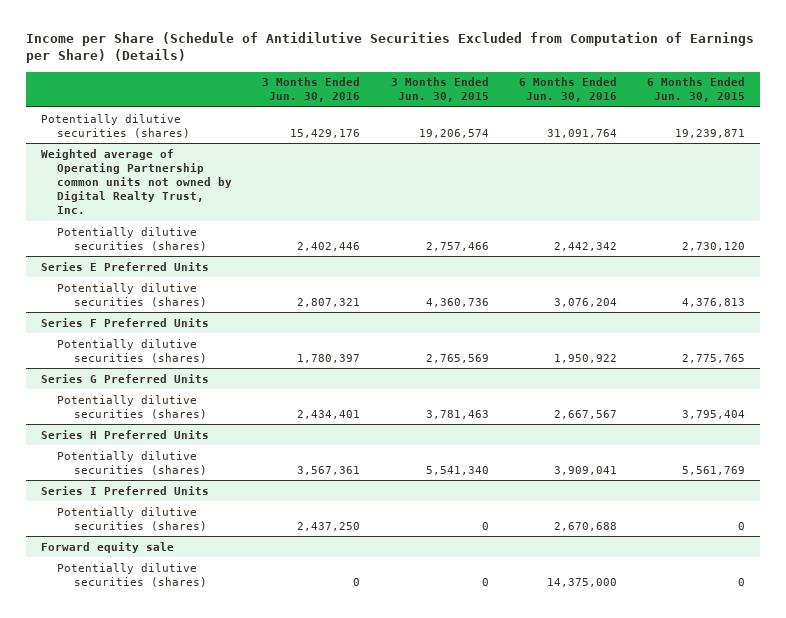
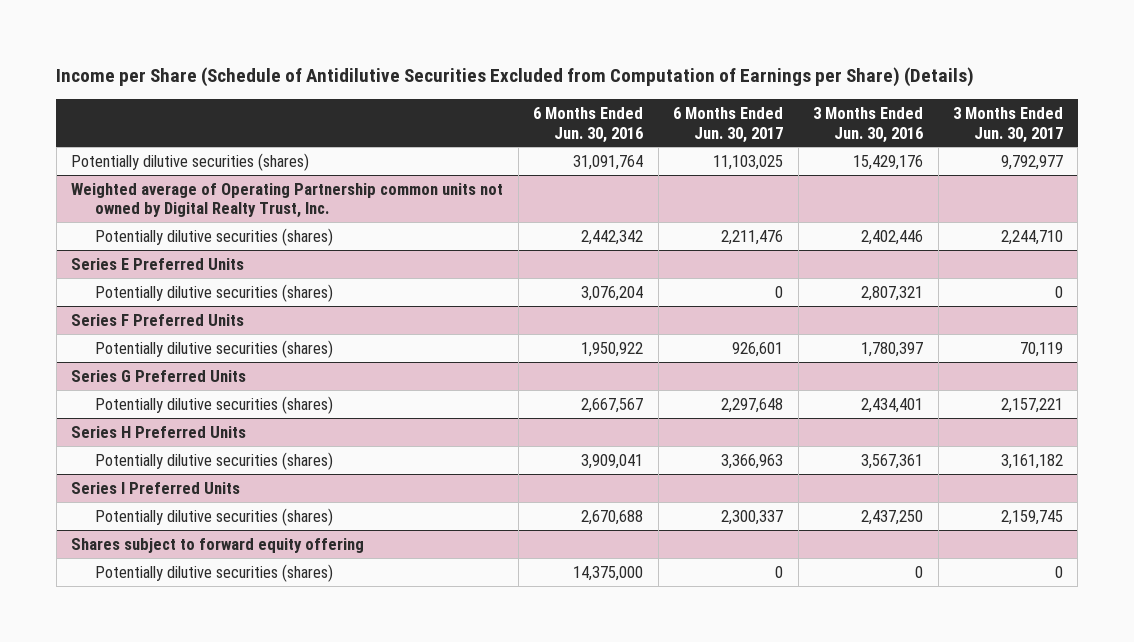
[390,77,489,103] 3 Months Ended Jun. 30, 2015 -> none
[646,77,745,103] 6 Months Ended Jun. 30, 2015 -> none
none -> [673,106,784,143] 6 Months Ended Jun. 30, 2017
none -> [952,106,1063,143] 3 Months Ended Jun. 30, 2017
[40,541,174,553] Forward equity sale -> [71,537,365,553] Shares subject to forward equity offering

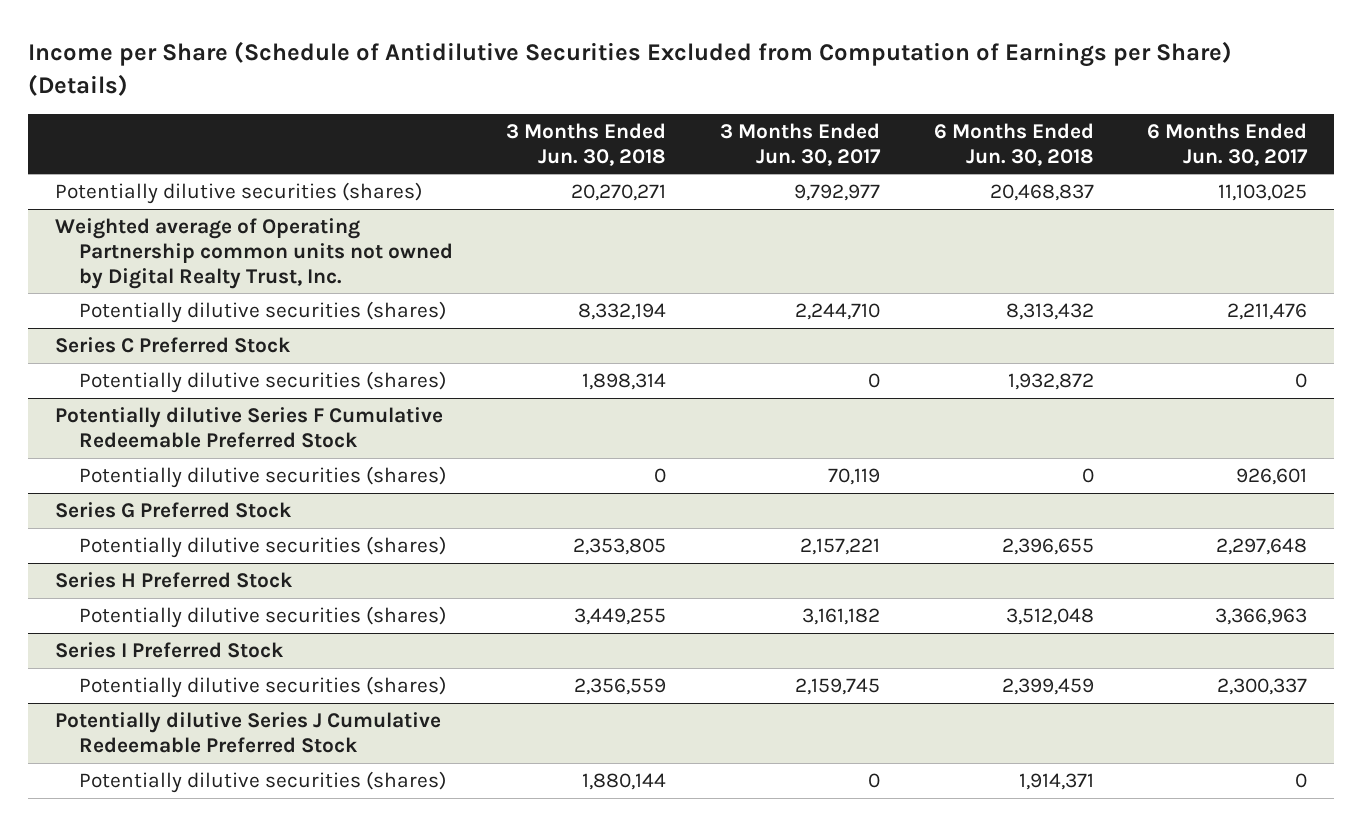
[533,106,644,143] 6 Months Ended Jun. 30, 2016 -> none
[813,106,924,143] 3 Months Ended Jun. 30, 2016 -> none
none -> [506,122,667,166] 3 Months Ended Jun. 30, 2018
none -> [933,122,1094,166] 6 Months Ended Jun. 30, 2018
[71,257,245,270] Series E Preferred Units -> none
none -> [54,336,291,353] Series C Preferred Stock
[71,313,245,326] Series F Preferred Units -> [54,406,443,448] Potentially dilutive Series F Cumulative Redeemable Preferred Stock
[71,369,247,382] Series G Preferred Units -> [54,501,292,518] Series G Preferred Stock
[71,425,247,438] Series H Preferred Units -> [54,571,293,588] Series H Preferred Stock
[71,481,241,494] Series I Preferred Units -> [54,641,284,658] Series I Preferred Stock
[71,537,365,553] Shares subject to forward equity offering -> none
none -> [54,711,441,753] Potentially dilutive Series J Cumulative Redeemable Preferred Stock

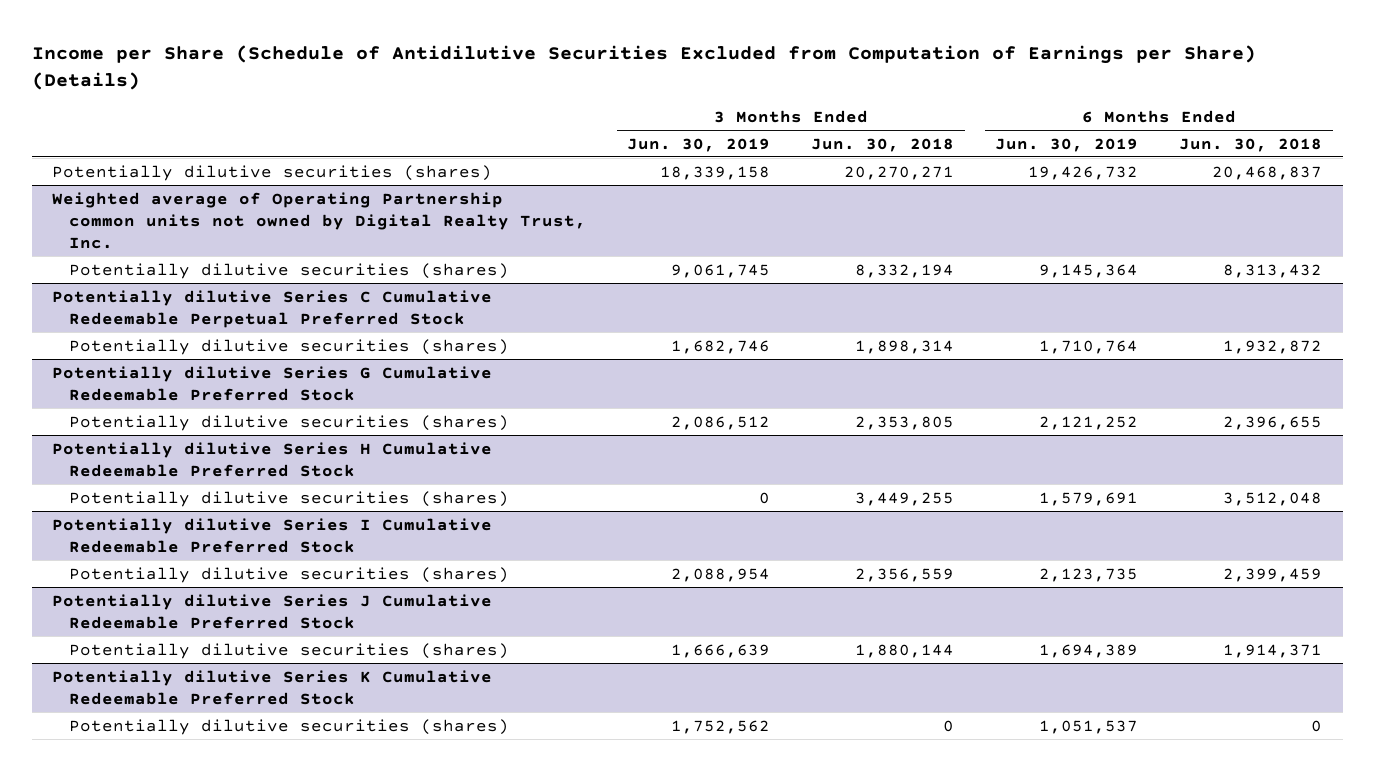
[720,122,882,166] 3 Months Ended Jun. 30, 2017 -> none
[1147,122,1309,166] 6 Months Ended Jun. 30, 2017 -> none
none -> [627,137,771,152] Jun. 30, 2019
none -> [995,137,1139,152] Jun. 30, 2019
[54,336,291,353] Series C Preferred Stock -> [52,289,493,328] Potentially dilutive Series C Cumulative Redeemable Perpetual Preferred Stock
[54,406,443,448] Potentially dilutive Series F Cumulative Redeemable Preferred Stock -> none
[78,465,446,488] Potentially dilutive securities (shares) -> none
[54,501,292,518] Series G Preferred Stock -> [52,365,493,401] Potentially dilutive Series G Cumulative Redeemable Preferred Stock
[54,571,293,588] Series H Preferred Stock -> [52,441,493,477] Potentially dilutive Series H Cumulative Redeemable Preferred Stock
[54,641,284,658] Series I Preferred Stock -> [52,517,493,553] Potentially dilutive Series I Cumulative Redeemable Preferred Stock
none -> [52,669,493,705] Potentially dilutive Series K Cumulative Redeemable Preferred Stock
none -> [69,718,510,735] Potentially dilutive securities (shares)

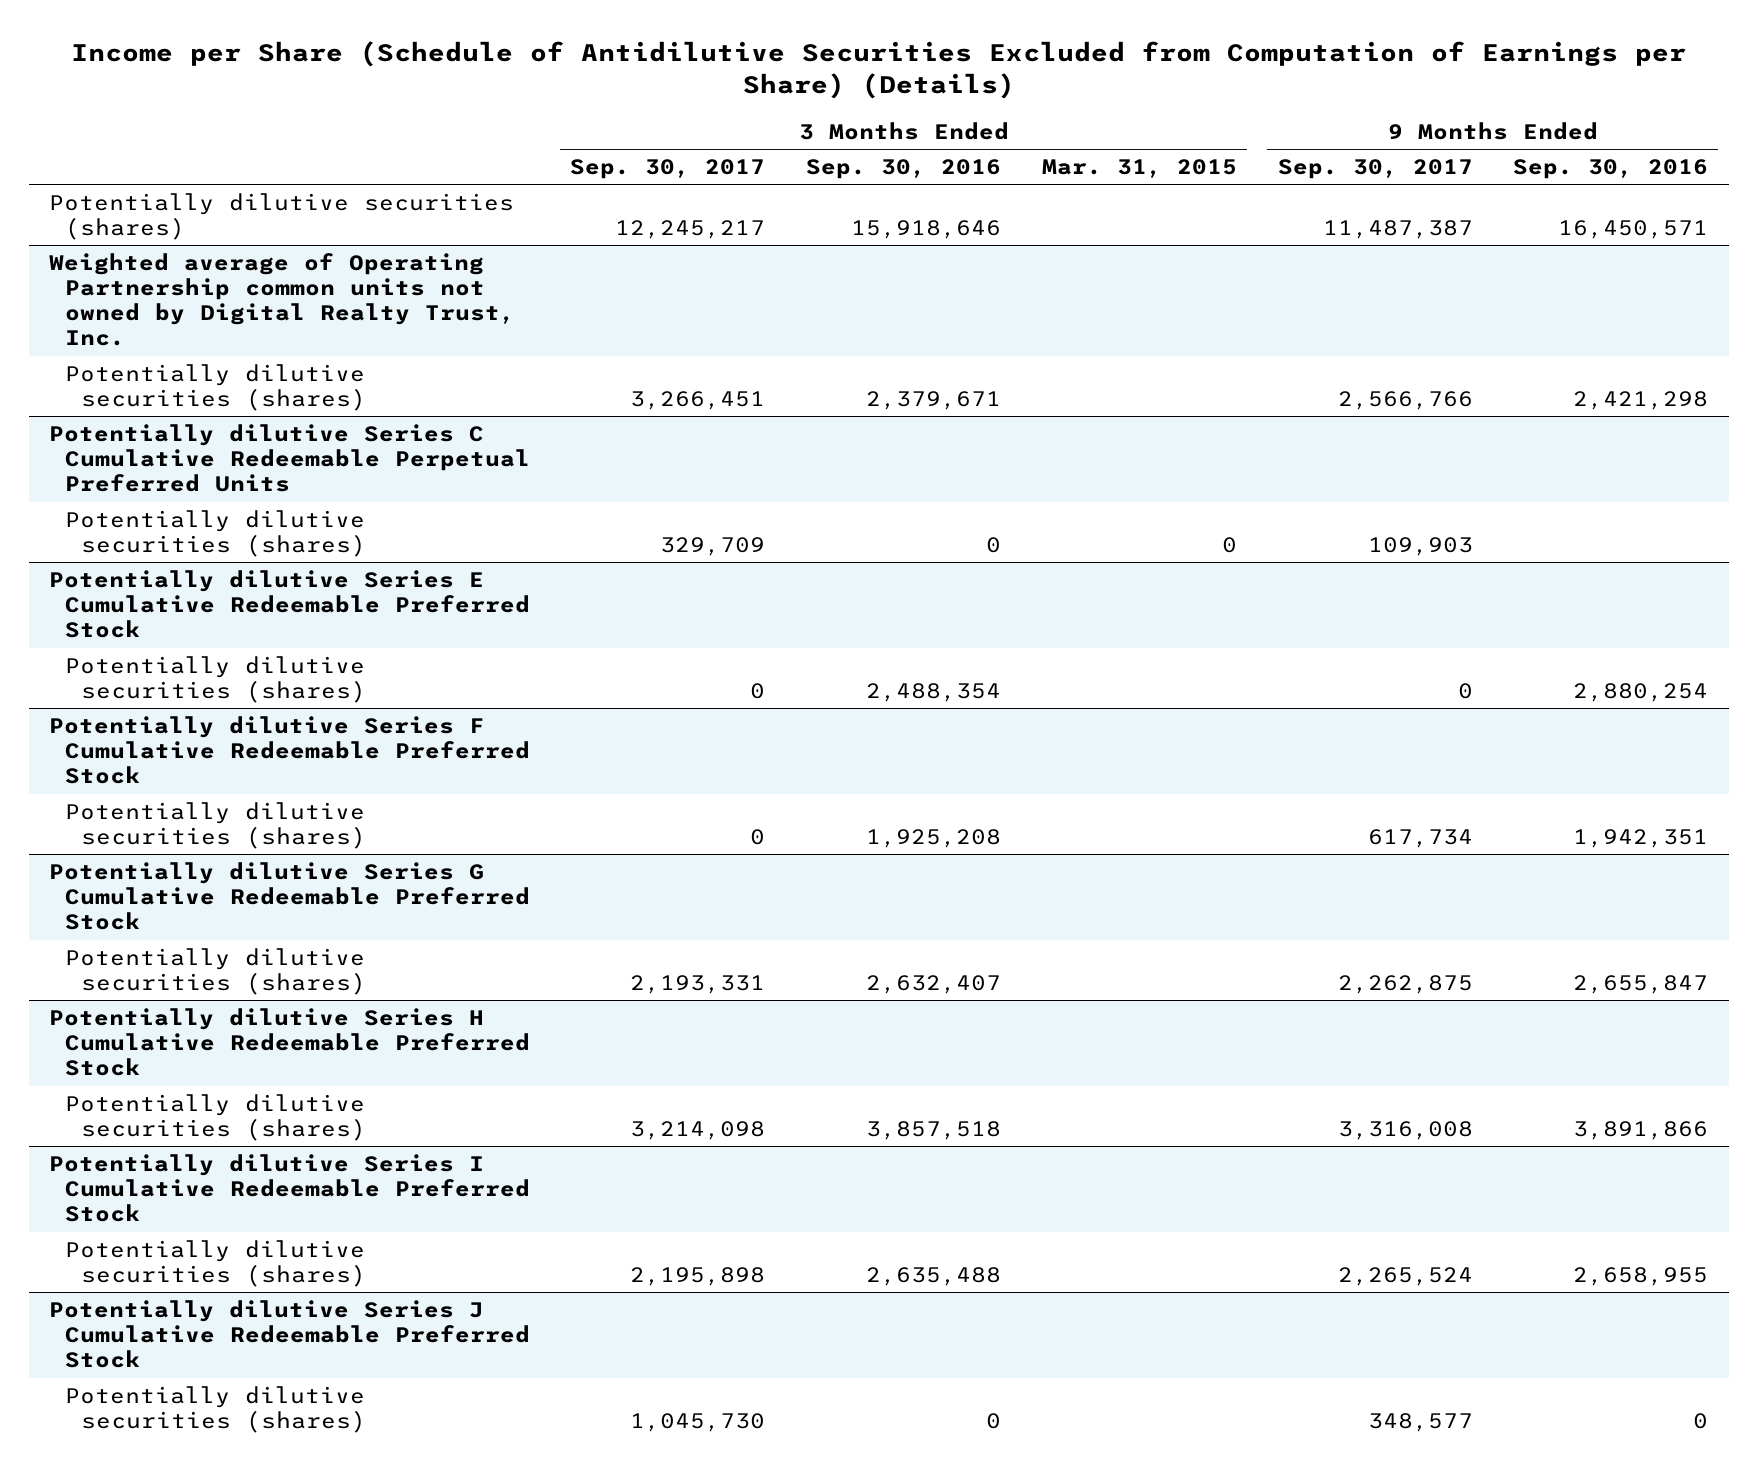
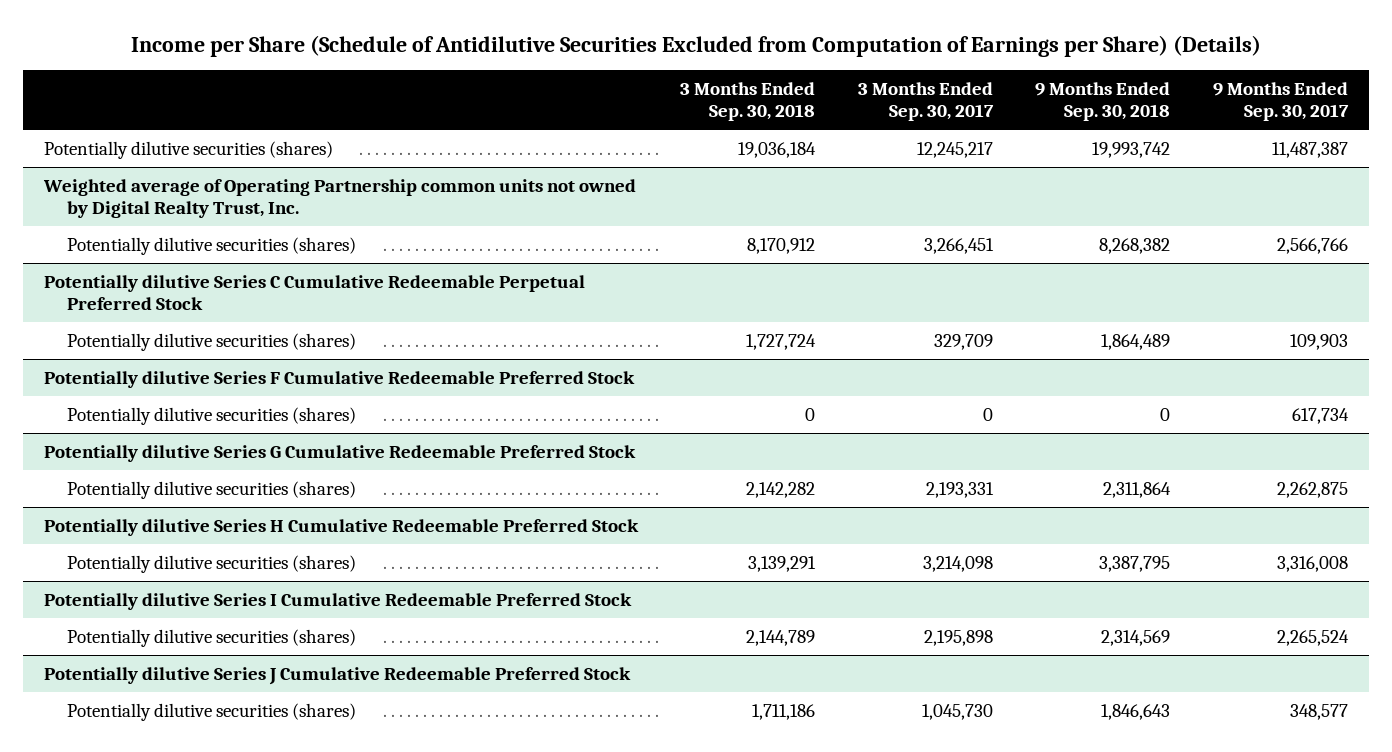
[806,159,1002,180] Sep. 30, 2016 -> none
[1041,159,1237,179] Mar. 31, 2015 -> none
[1513,159,1709,180] Sep. 30, 2016 -> none
none -> [680,81,816,122] 3 Months Ended Sep. 30, 2018
none -> [1035,81,1171,122] 9 Months Ended Sep. 30, 2018
[48,423,530,493] Potentially dilutive Series C Cumulative Redeemable Perpetual Preferred Units -> [43,274,585,310] Potentially dilutive Series C Cumulative Redeemable Perpetual Preferred Stock
[48,569,530,639] Potentially dilutive Series E Cumulative Redeemable Preferred Stock -> none
[64,655,366,704] Potentially dilutive securities (shares) -> none

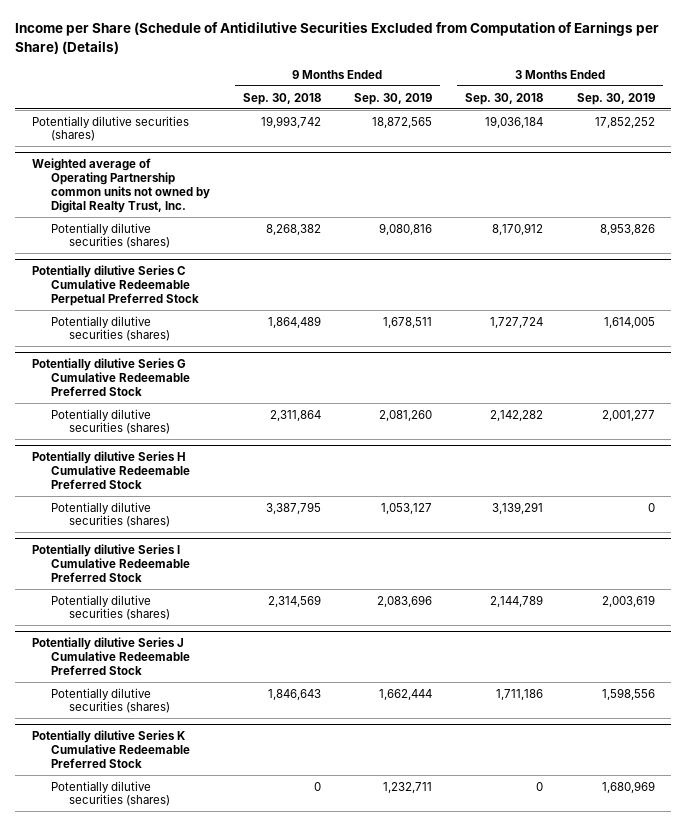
[857,81,994,122] 3 Months Ended Sep. 30, 2017 -> none
[1212,81,1349,122] 9 Months Ended Sep. 30, 2017 -> none
none -> [354,92,433,105] Sep. 30, 2019
none -> [576,92,655,105] Sep. 30, 2019
[43,370,635,388] Potentially dilutive Series F Cumulative Redeemable Preferred Stock -> none
[67,406,357,425] Potentially dilutive securities (shares) -> none
none -> [32,730,190,769] Potentially dilutive Series K Cumulative Redeemable Preferred Stock
none -> [50,780,171,807] Potentially dilutive securities (shares)

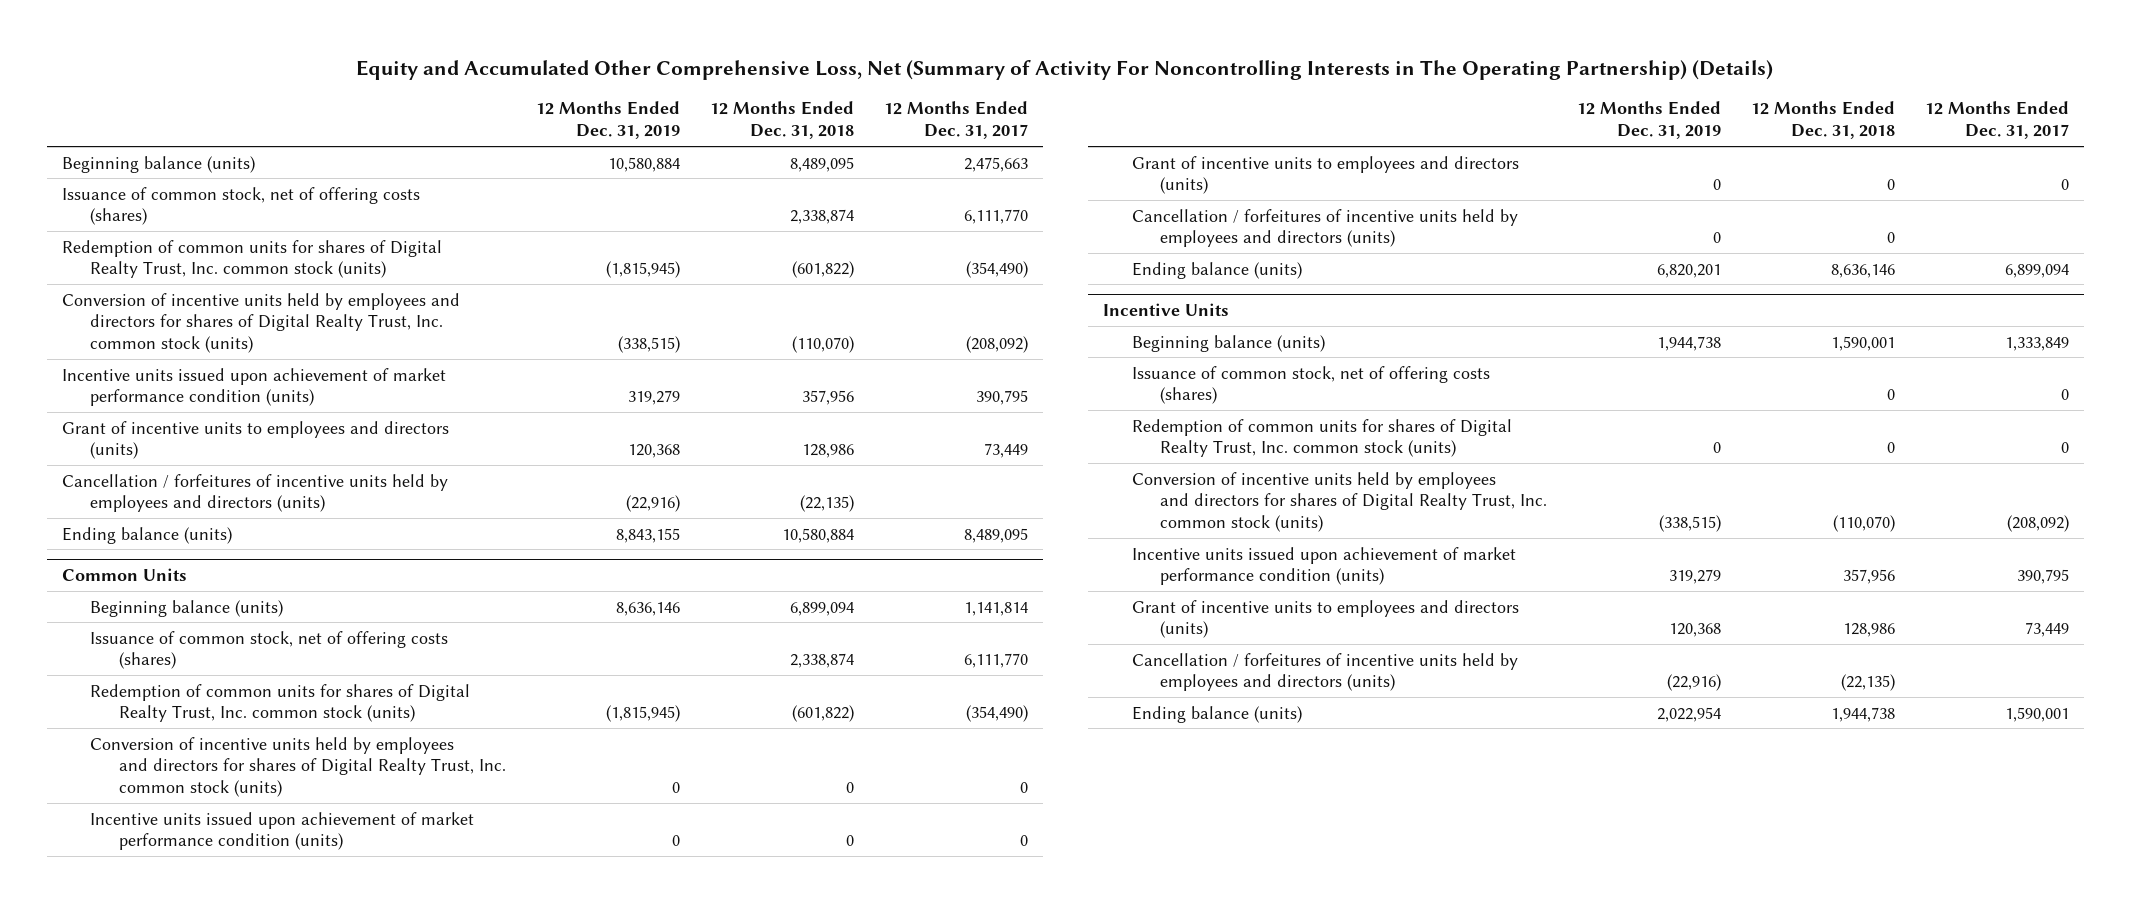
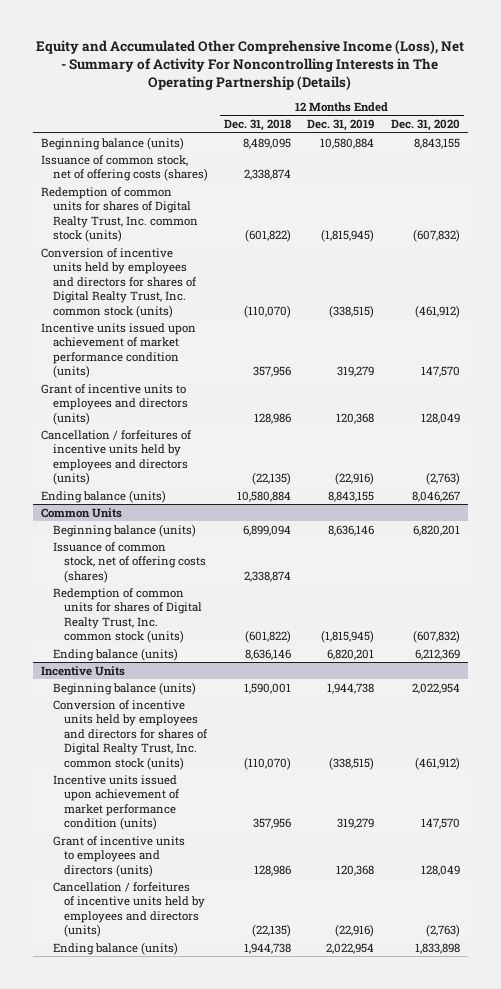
[356,59,1774,80] Equity and Accumulated Other Comprehensive Loss, Net (Summary of Activity For Noncontrolling Interests in The Operating Partnership) (Details) -> [36,39,465,90] Equity and Accumulated Other Comprehensive Income (Loss), Net - Summary of Activity For Noncontrolling Interests in The Operating Partnership (Details)
[883,101,1028,140] 12 Months Ended Dec. 31, 2017 -> none
none -> [390,119,460,132] Dec. 31, 2020
[90,736,506,798] Conversion of incentive units held by employees and directors for shares of Digital Realty Trust, Inc. common stock (units) -> none
[90,811,475,851] Incentive units issued upon achievement of market performance condition (units) -> none
[1131,155,1519,195] Grant of incentive units to employees and directors (units) -> none
[1131,208,1518,248] Cancellation / forfeitures of incentive units held by employees and directors (units) -> none
[1131,365,1490,405] Issuance of common stock, net of offering costs (shares) -> none
[1131,418,1512,458] Redemption of common units for shares of Digital Realty Trust, Inc. common stock (units) -> none

